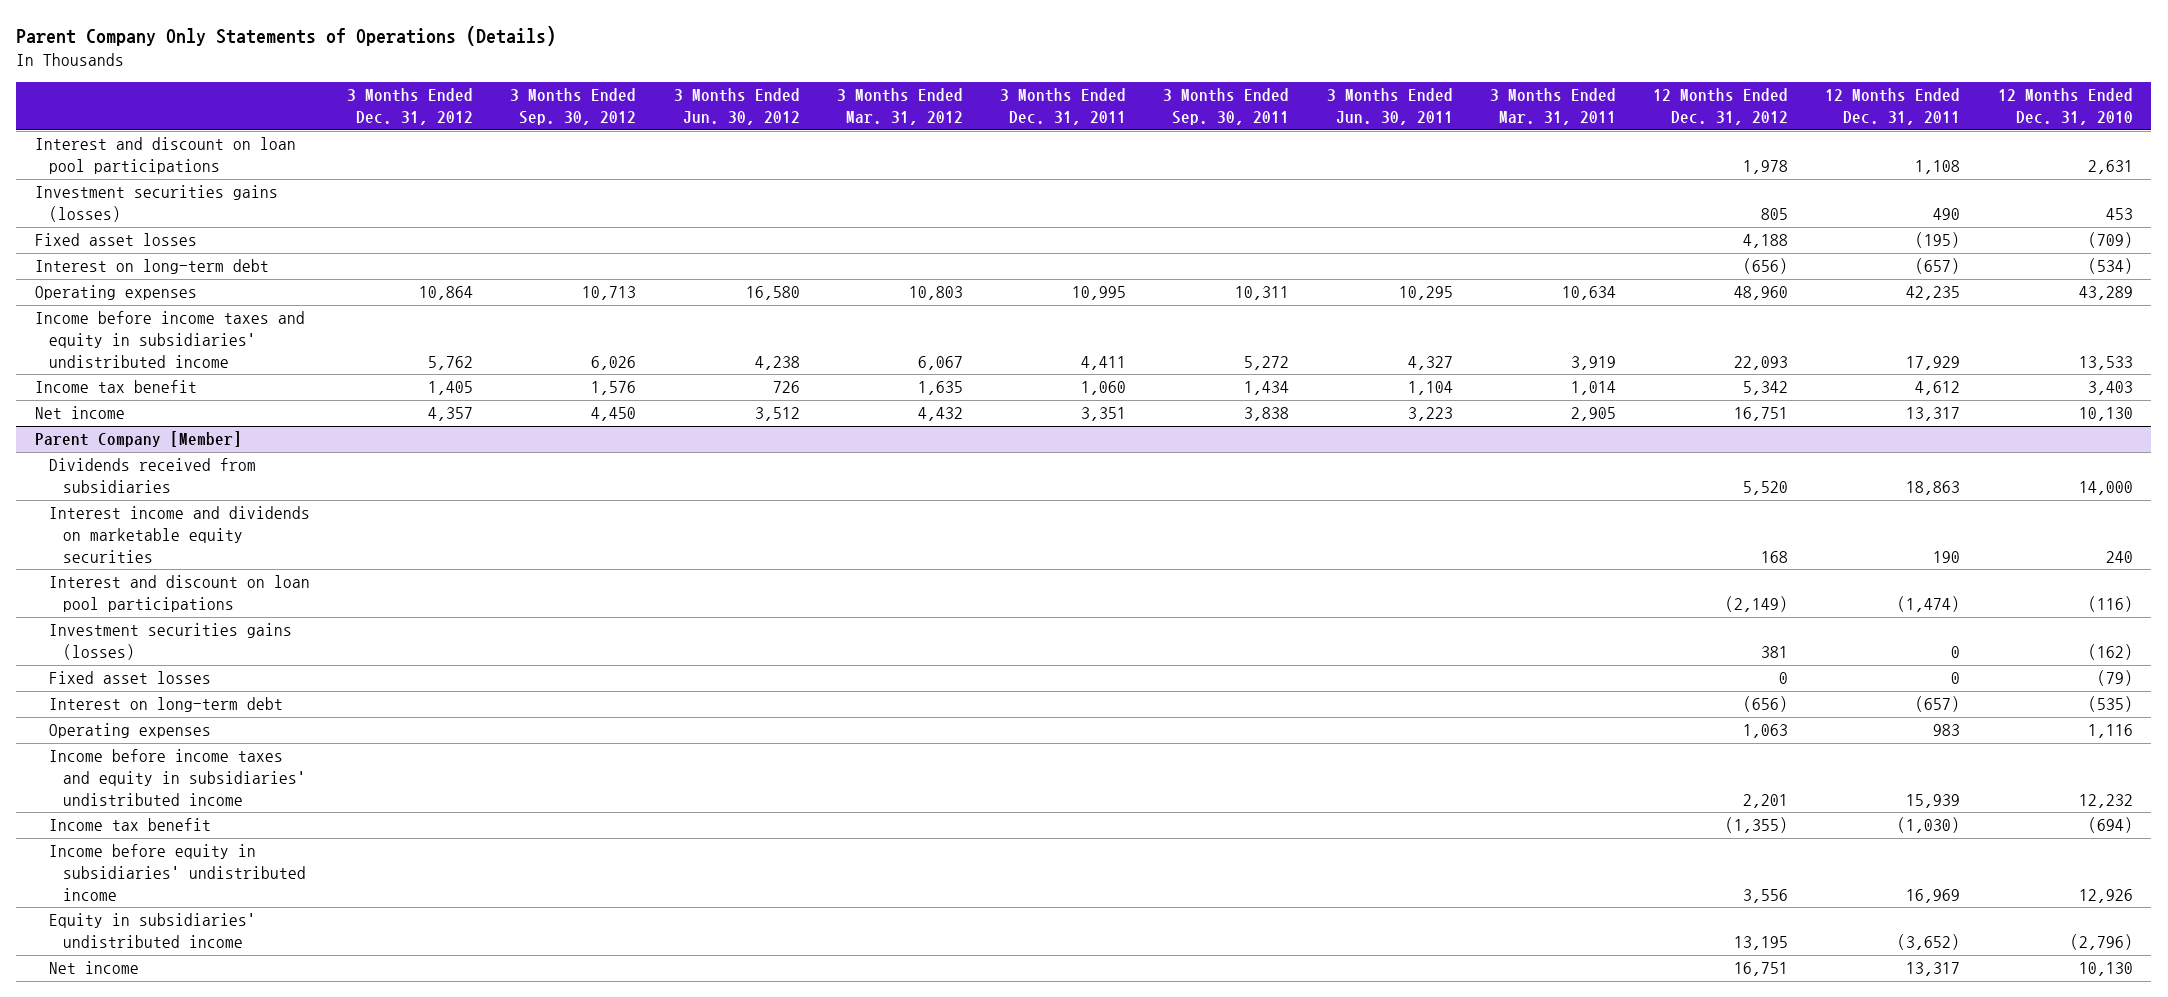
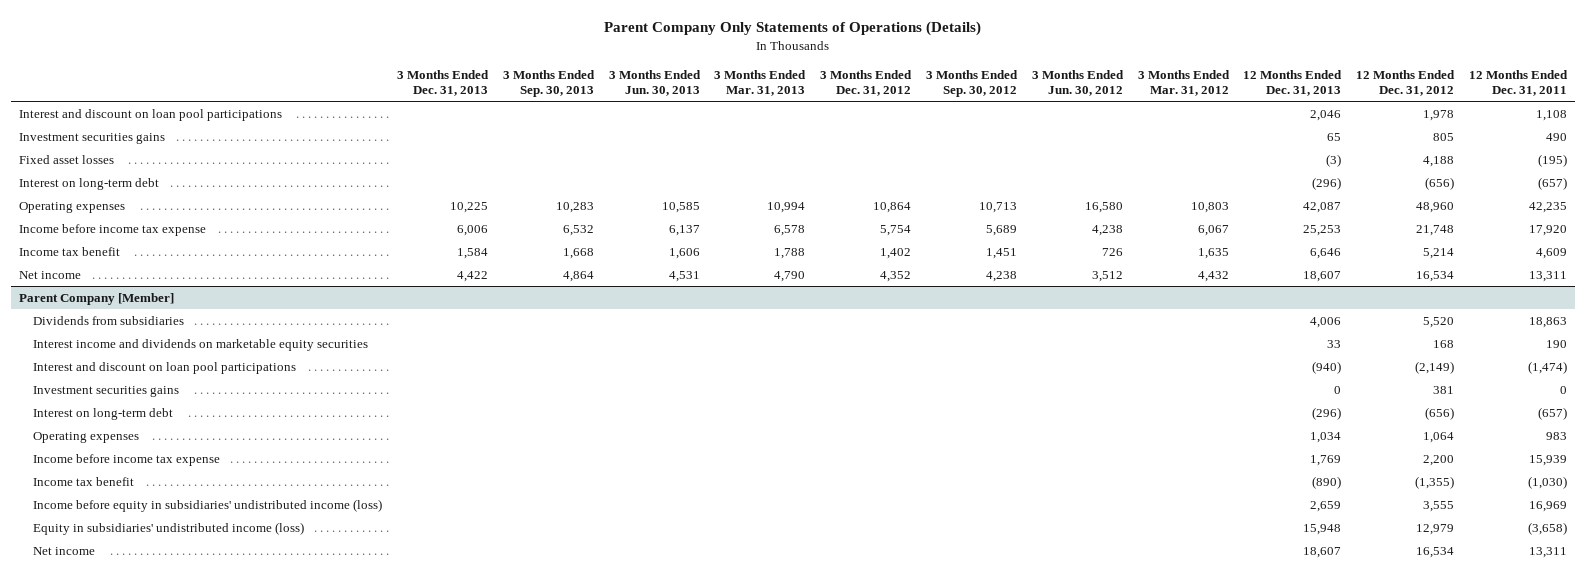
[1000,88,1127,125] 3 Months Ended Dec. 31, 2011 -> none
[1163,88,1290,125] 3 Months Ended Sep. 30, 2011 -> none
[1326,88,1453,125] 3 Months Ended Jun. 30, 2011 -> none
[1489,88,1616,125] 3 Months Ended Mar. 31, 2011 -> none
[1997,88,2133,125] 12 Months Ended Dec. 31, 2010 -> none
none -> [396,69,489,97] 3 Months Ended Dec. 31, 2013
none -> [502,69,595,98] 3 Months Ended Sep. 30, 2013
none -> [608,69,701,97] 3 Months Ended Jun. 30, 2013
none -> [714,69,807,97] 3 Months Ended Mar. 31, 2013
none -> [1243,69,1343,97] 12 Months Ended Dec. 31, 2013
[34,185,278,223] Investment securities gains (losses) -> [18,132,165,144] Investment securities gains
[34,311,305,368] Income before income taxes and equity in subsidiaries' undistributed income -> [18,223,206,236] Income before income tax expense
[428,355,474,370] 5,762 -> [880,224,912,236] 5,754
[591,355,637,370] 6,026 -> [985,224,1017,236] 5,689
[1734,355,1789,370] 22,093 -> [1416,224,1455,236] 21,748
[1906,355,1961,370] 17,929 -> [1529,224,1568,236] 17,920
[428,381,474,396] 1,405 -> [880,247,912,259] 1,402
[591,381,637,396] 1,576 -> [985,247,1017,259] 1,451
[1743,381,1789,396] 5,342 -> [1423,247,1455,259] 5,214
[1915,381,1961,396] 4,612 -> [1536,247,1568,259] 4,609
[428,407,474,422] 4,357 -> [880,270,912,282] 4,352
[591,407,637,422] 4,450 -> [985,270,1017,282] 4,238
[1734,407,1789,422] 16,751 -> [1416,270,1455,282] 16,534
[1906,407,1961,422] 13,317 -> [1529,270,1568,282] 13,311
[48,458,256,494] Dividends received from subsidiaries -> [33,315,185,325] Dividends from subsidiaries
[48,671,211,685] Fixed asset losses -> none
[48,623,292,661] Investment securities gains (losses) -> [33,385,180,397] Investment securities gains
[1743,724,1789,739] 1,063 -> [1423,431,1455,443] 1,064
[48,749,306,806] Income before income taxes and equity in subsidiaries' undistributed income -> [33,453,221,466] Income before income tax expense
[1743,793,1789,808] 2,201 -> [1423,454,1455,466] 2,200
[48,844,306,901] Income before equity in subsidiaries' undistributed income -> [33,498,383,512] Income before equity in subsidiaries' undistributed income (loss)
[1743,888,1789,903] 3,556 -> [1423,500,1455,512] 3,555
[48,913,256,949] Equity in subsidiaries' undistributed income -> [33,521,305,535] Equity in subsidiaries' undistributed income (loss)
[1734,936,1789,951] 13,195 -> [1416,523,1455,535] 12,979
[1897,934,1961,951] (3,652) -> [1528,521,1568,535] (3,658)
[1734,962,1789,977] 16,751 -> [1416,546,1455,558] 16,534
[1906,962,1961,977] 13,317 -> [1529,546,1568,558] 13,311

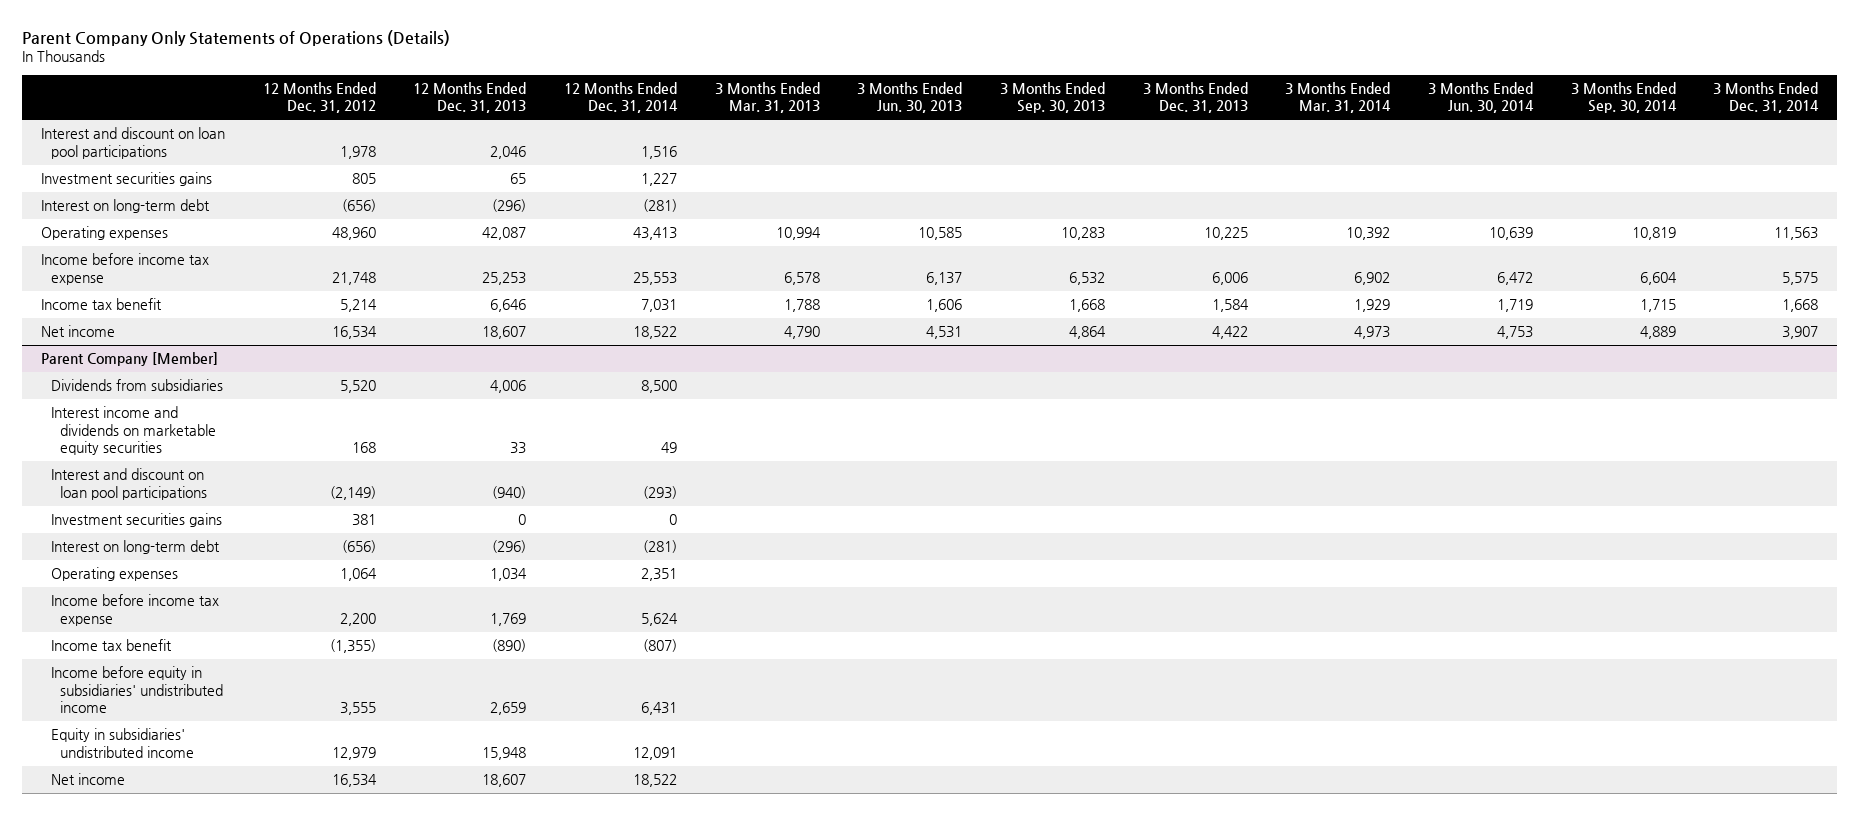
[820,69,913,97] 3 Months Ended Dec. 31, 2012 -> none
[925,69,1018,98] 3 Months Ended Sep. 30, 2012 -> none
[1031,69,1124,97] 3 Months Ended Jun. 30, 2012 -> none
[1137,69,1230,97] 3 Months Ended Mar. 31, 2012 -> none
[1469,69,1569,97] 12 Months Ended Dec. 31, 2011 -> none
none -> [564,82,679,114] 12 Months Ended Dec. 31, 2014
none -> [1285,82,1392,114] 3 Months Ended Mar. 31, 2014
none -> [1428,82,1535,114] 3 Months Ended Jun. 30, 2014
none -> [1570,82,1677,114] 3 Months Ended Sep. 30, 2014
none -> [1713,82,1820,114] 3 Months Ended Dec. 31, 2014
[18,154,114,164] Fixed asset losses -> none
[33,498,383,512] Income before equity in subsidiaries' undistributed income (loss) -> [50,666,224,713] Income before equity in subsidiaries' undistributed income
[33,521,305,535] Equity in subsidiaries' undistributed income (loss) -> [50,728,195,758] Equity in subsidiaries' undistributed income

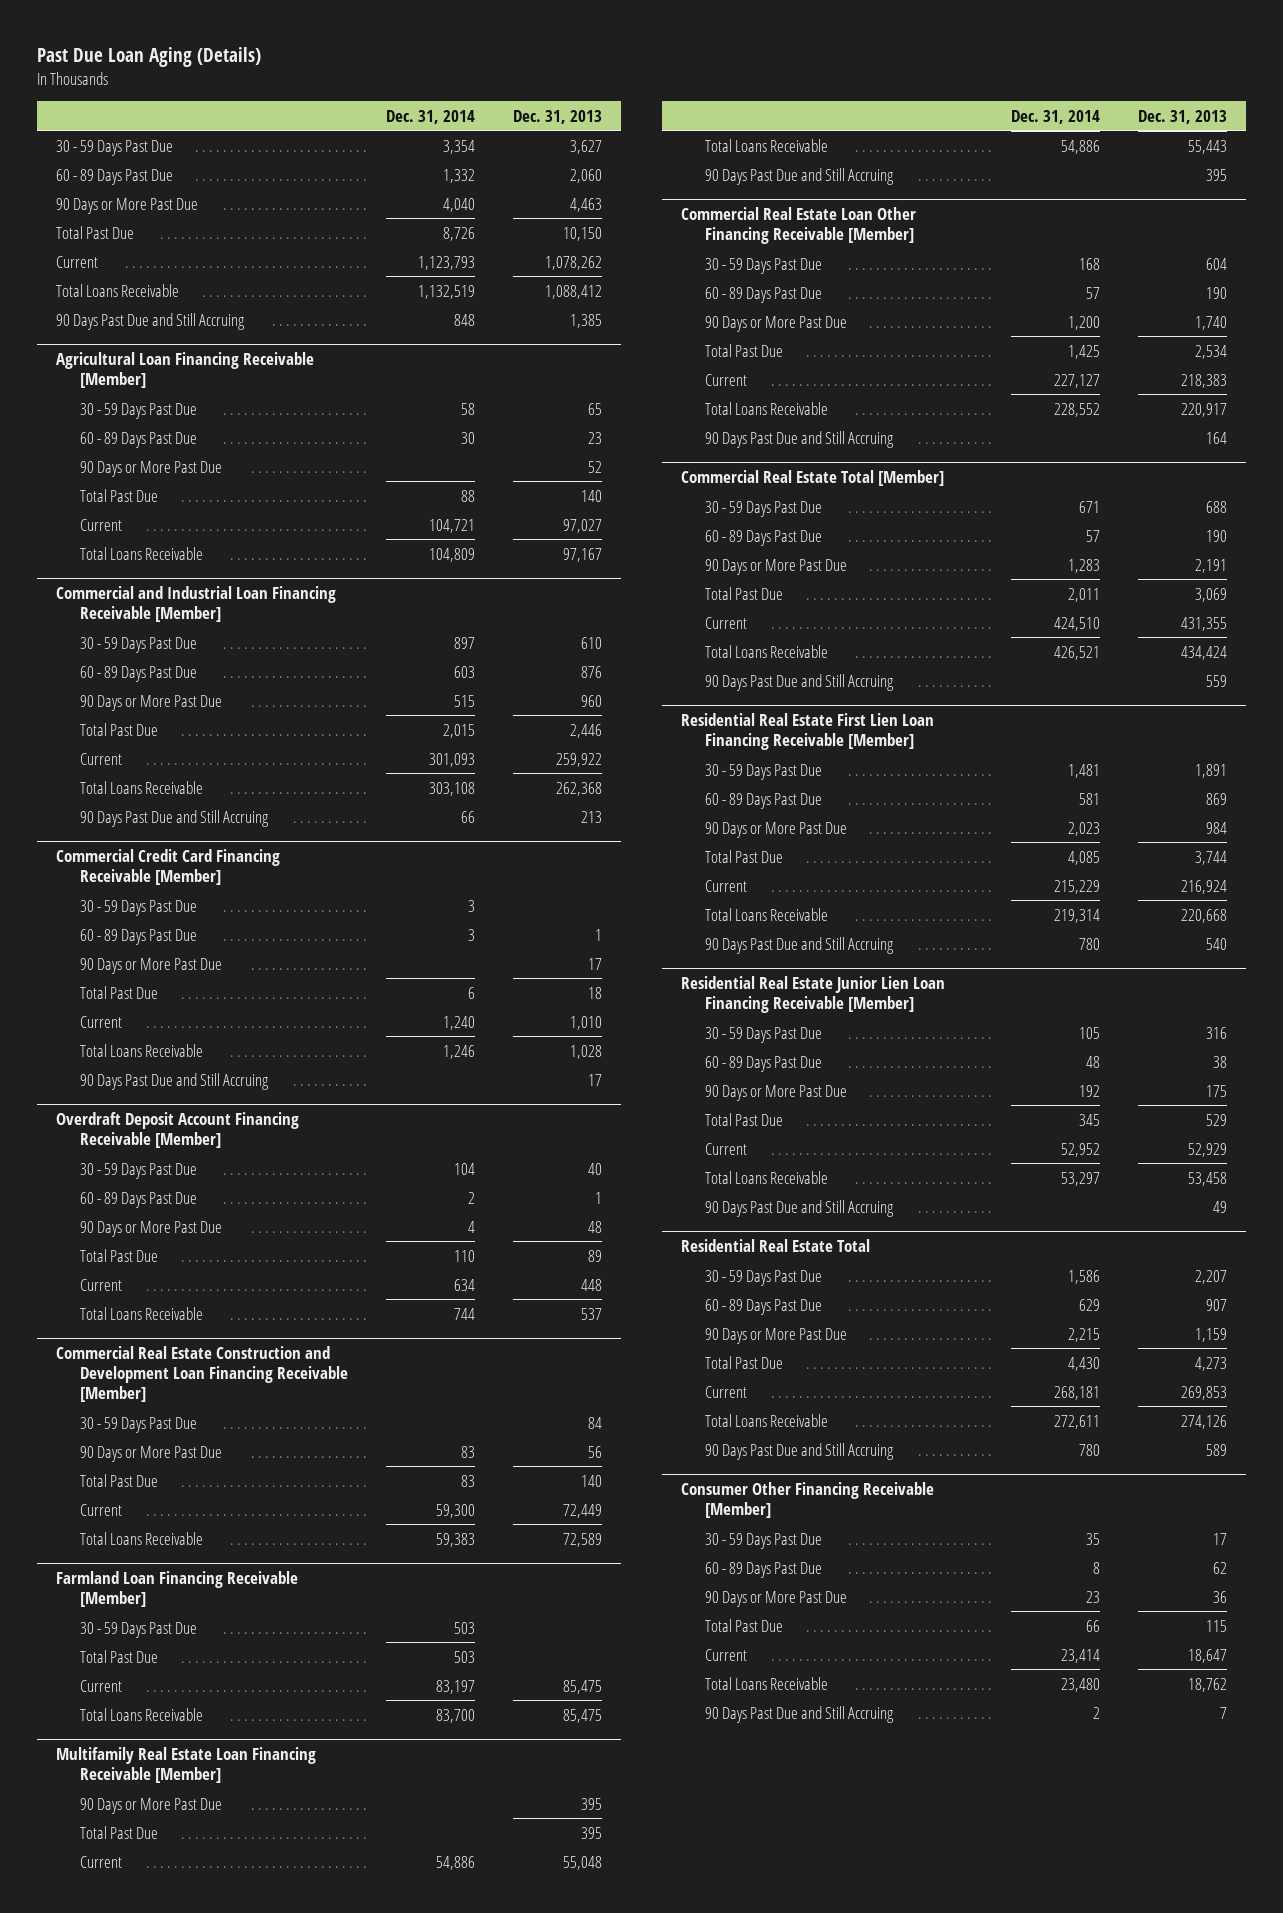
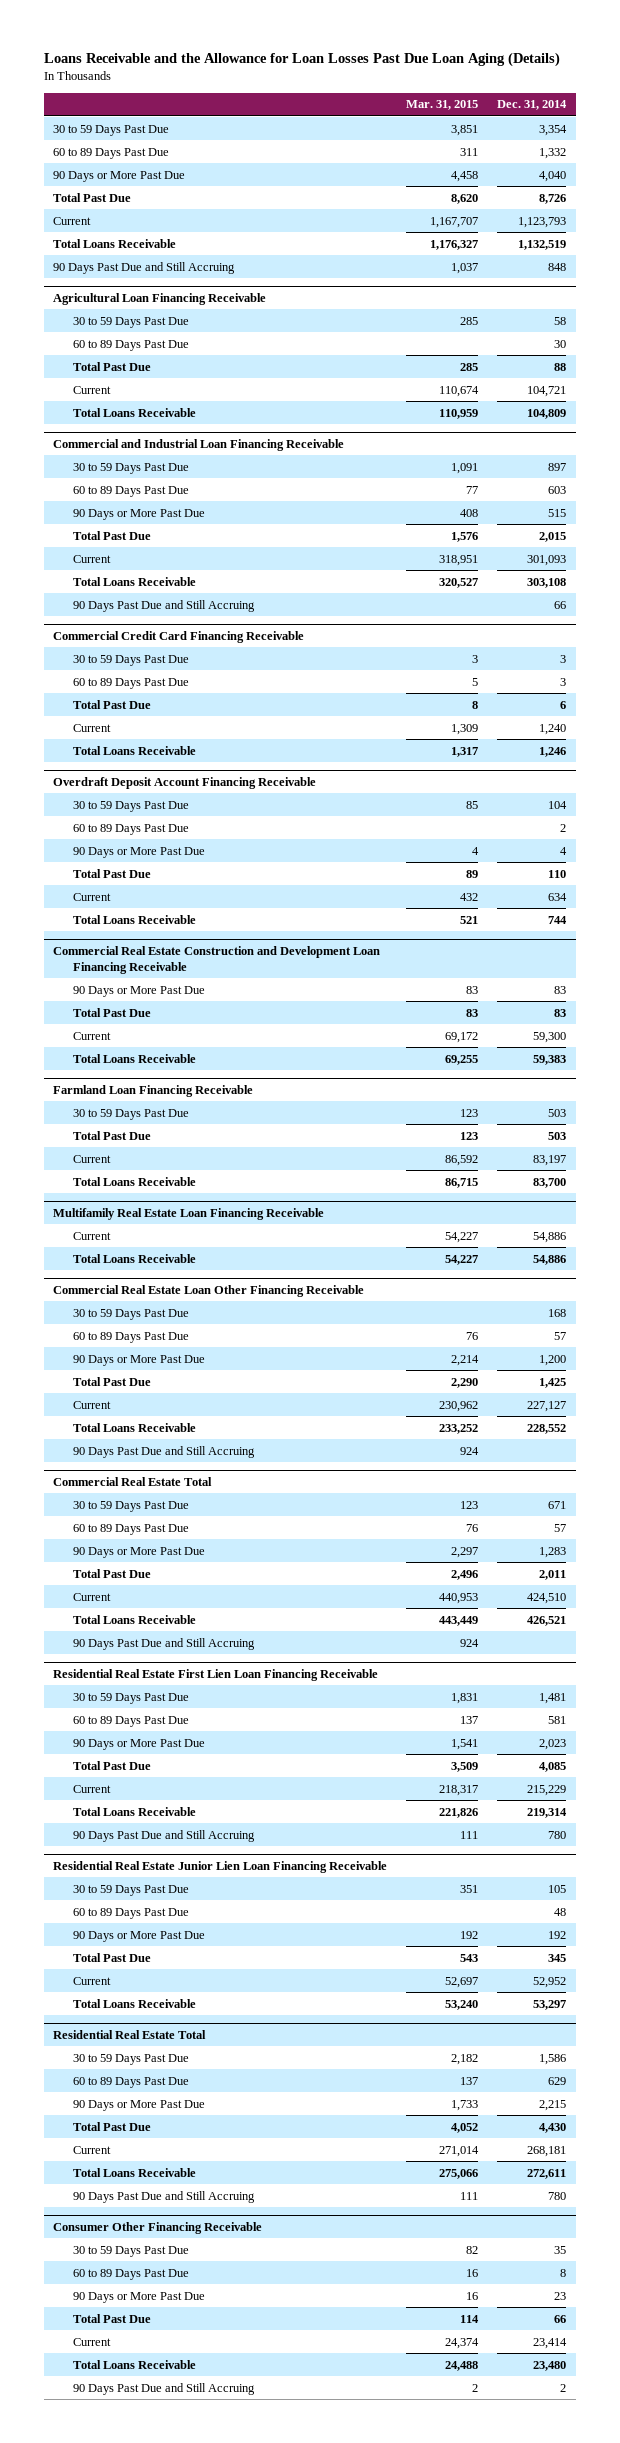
[36,47,261,68] Past Due Loan Aging (Details) -> [43,52,560,68] Loans Receivable and the Allowance for Loan Losses Past Due Loan Aging (Details)
[512,109,602,124] Dec. 31, 2013 -> none
none -> [406,100,479,111] Mar. 31, 2015
[55,139,173,156] 30 - 59 Days Past Due -> [53,124,170,136] 30 to 59 Days Past Due
[55,168,173,185] 60 - 89 Days Past Due -> [53,147,170,159] 60 to 89 Days Past Due
[80,460,223,477] 90 Days or More Past Due -> none
[55,351,314,389] Agricultural Loan Financing Receivable [Member] -> [53,292,267,305] Agricultural Loan Financing Receivable
[80,402,198,419] 30 - 59 Days Past Due -> [73,316,190,328] 30 to 59 Days Past Due
[80,431,198,448] 60 - 89 Days Past Due -> [73,339,190,351] 60 to 89 Days Past Due
[55,585,336,623] Commercial and Industrial Loan Financing Receivable [Member] -> [53,438,345,451] Commercial and Industrial Loan Financing Receivable
[80,636,198,653] 30 - 59 Days Past Due -> [73,462,190,474] 30 to 59 Days Past Due
[80,665,198,682] 60 - 89 Days Past Due -> [73,485,190,497] 60 to 89 Days Past Due
[80,957,223,974] 90 Days or More Past Due -> none
[55,848,280,886] Commercial Credit Card Financing Receivable [Member] -> [53,630,305,643] Commercial Credit Card Financing Receivable
[80,899,198,916] 30 - 59 Days Past Due -> [73,654,190,666] 30 to 59 Days Past Due
[80,928,198,945] 60 - 89 Days Past Due -> [73,677,190,689] 60 to 89 Days Past Due
[80,1072,270,1090] 90 Days Past Due and Still Accruing -> none
[55,1111,299,1149] Overdraft Deposit Account Financing Receivable [Member] -> [53,776,317,789] Overdraft Deposit Account Financing Receivable
[80,1162,198,1179] 30 - 59 Days Past Due -> [73,800,190,812] 30 to 59 Days Past Due
[80,1191,198,1208] 60 - 89 Days Past Due -> [73,823,190,835] 60 to 89 Days Past Due
[80,1416,198,1433] 30 - 59 Days Past Due -> none
[55,1345,349,1403] Commercial Real Estate Construction and Development Loan Financing Receivable [Member] -> [53,945,381,974] Commercial Real Estate Construction and Development Loan Financing Receivable
[55,1570,298,1608] Farmland Loan Financing Receivable [Member] -> [53,1084,254,1097] Farmland Loan Financing Receivable
[80,1621,198,1638] 30 - 59 Days Past Due -> [73,1108,190,1120] 30 to 59 Days Past Due
[80,1797,223,1814] 90 Days or More Past Due -> none
[80,1825,159,1839] Total Past Due -> none
[55,1746,316,1784] Multifamily Real Estate Loan Financing Receivable [Member] -> [53,1207,325,1220] Multifamily Real Estate Loan Financing Receivable
[705,167,895,185] 90 Days Past Due and Still Accruing -> none
[680,206,916,245] Commercial Real Estate Loan Other Financing Receivable [Member] -> [53,1284,365,1297] Commercial Real Estate Loan Other Financing Receivable
[705,257,823,274] 30 - 59 Days Past Due -> [73,1308,190,1320] 30 to 59 Days Past Due
[705,286,823,303] 60 - 89 Days Past Due -> [73,1331,190,1343] 60 to 89 Days Past Due
[680,469,944,486] Commercial Real Estate Total [Member] -> [53,1476,213,1486] Commercial Real Estate Total
[705,500,823,517] 30 - 59 Days Past Due -> [73,1500,190,1512] 30 to 59 Days Past Due
[705,529,823,546] 60 - 89 Days Past Due -> [73,1523,190,1535] 60 to 89 Days Past Due
[680,712,934,751] Residential Real Estate First Lien Loan Financing Receivable [Member] -> [53,1668,379,1681] Residential Real Estate First Lien Loan Financing Receivable
[705,763,823,780] 30 - 59 Days Past Due -> [73,1692,190,1704] 30 to 59 Days Past Due
[705,792,823,809] 60 - 89 Days Past Due -> [73,1715,190,1727] 60 to 89 Days Past Due
[680,975,945,1014] Residential Real Estate Junior Lien Loan Financing Receivable [Member] -> [53,1860,388,1873] Residential Real Estate Junior Lien Loan Financing Receivable
[705,1026,823,1043] 30 - 59 Days Past Due -> [73,1884,190,1896] 30 to 59 Days Past Due
[705,1055,823,1072] 60 - 89 Days Past Due -> [73,1907,190,1919] 60 to 89 Days Past Due
[705,1199,895,1217] 90 Days Past Due and Still Accruing -> none
[705,1269,823,1286] 30 - 59 Days Past Due -> [73,2053,190,2065] 30 to 59 Days Past Due
[705,1298,823,1315] 60 - 89 Days Past Due -> [73,2076,190,2088] 60 to 89 Days Past Due
[680,1481,934,1519] Consumer Other Financing Receivable [Member] -> [53,2221,263,2234] Consumer Other Financing Receivable
[705,1532,823,1549] 30 - 59 Days Past Due -> [73,2245,190,2257] 30 to 59 Days Past Due
[705,1561,823,1578] 60 - 89 Days Past Due -> [73,2268,190,2280] 60 to 89 Days Past Due

